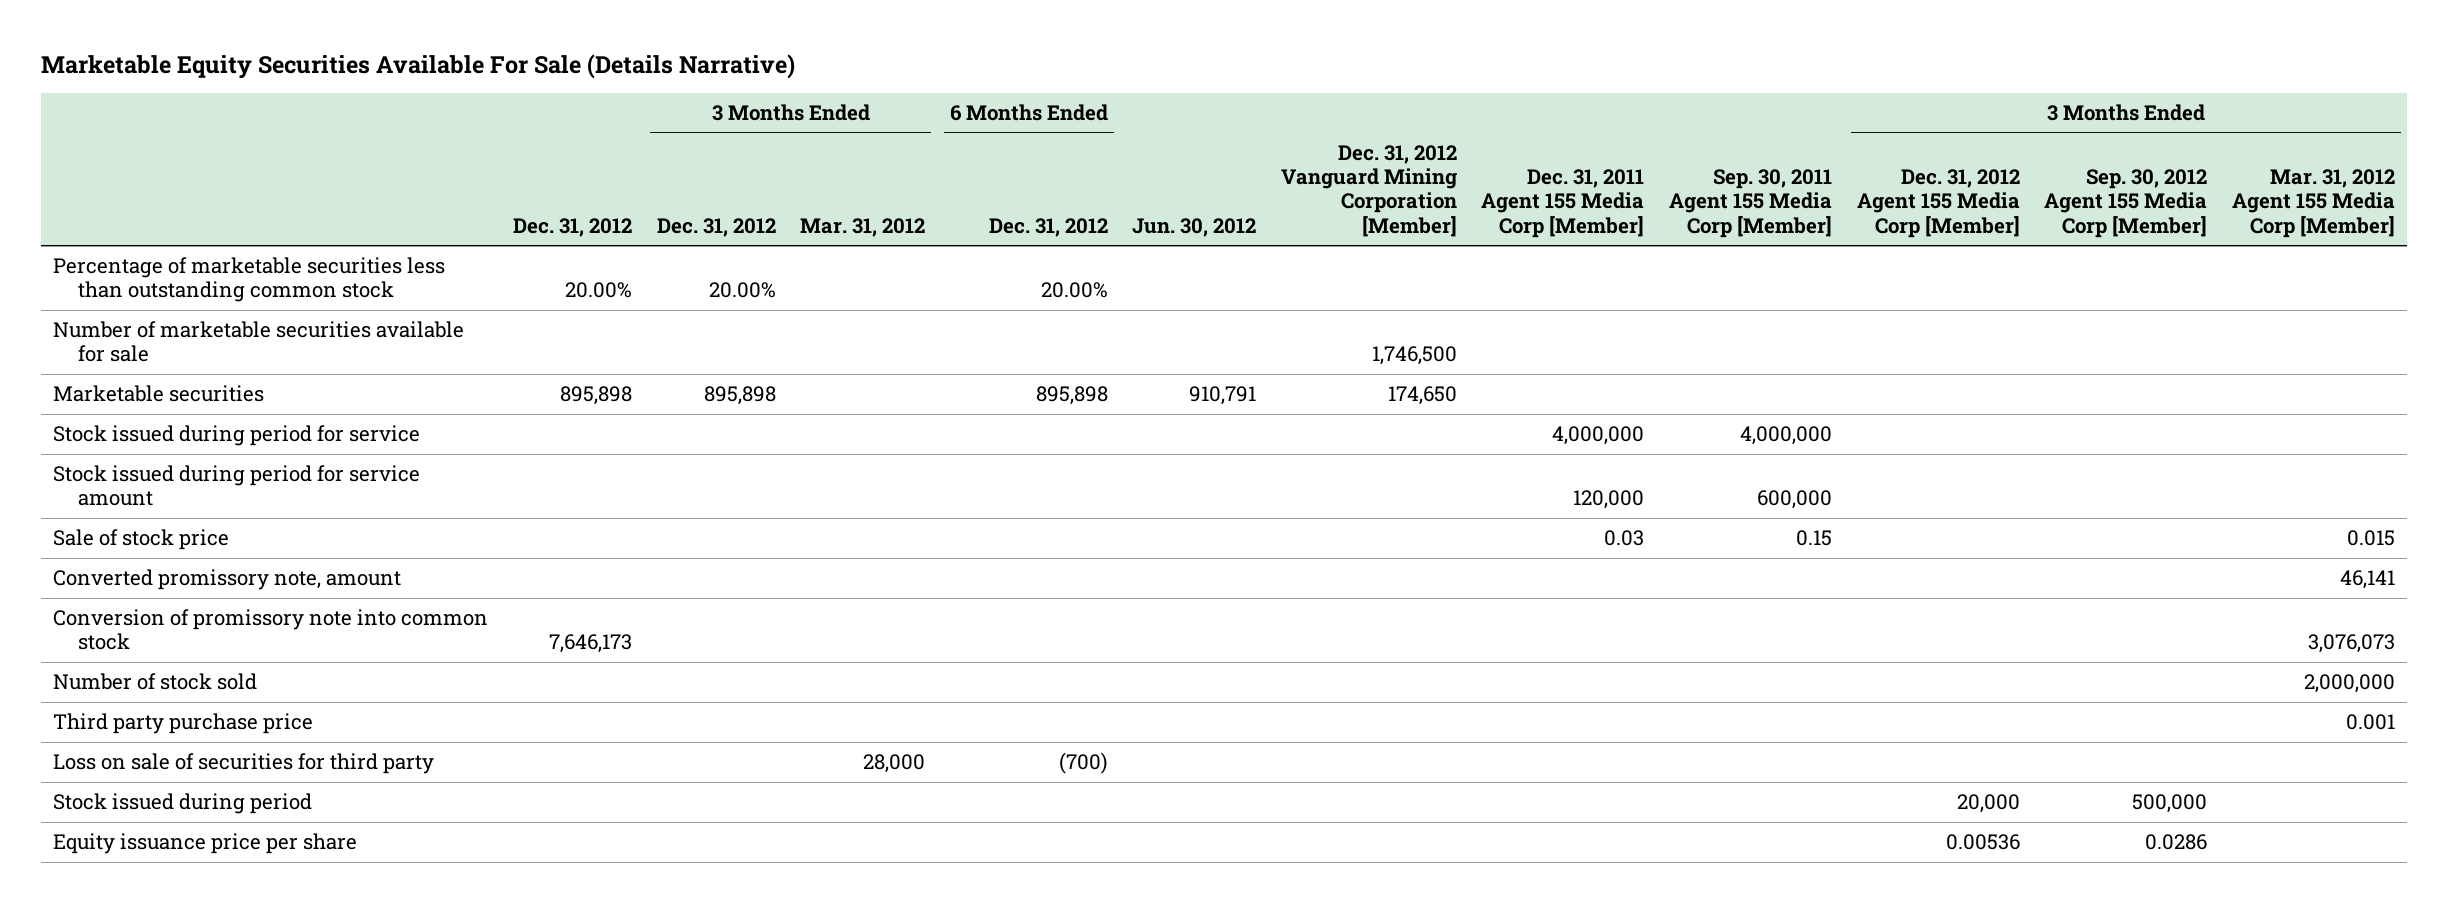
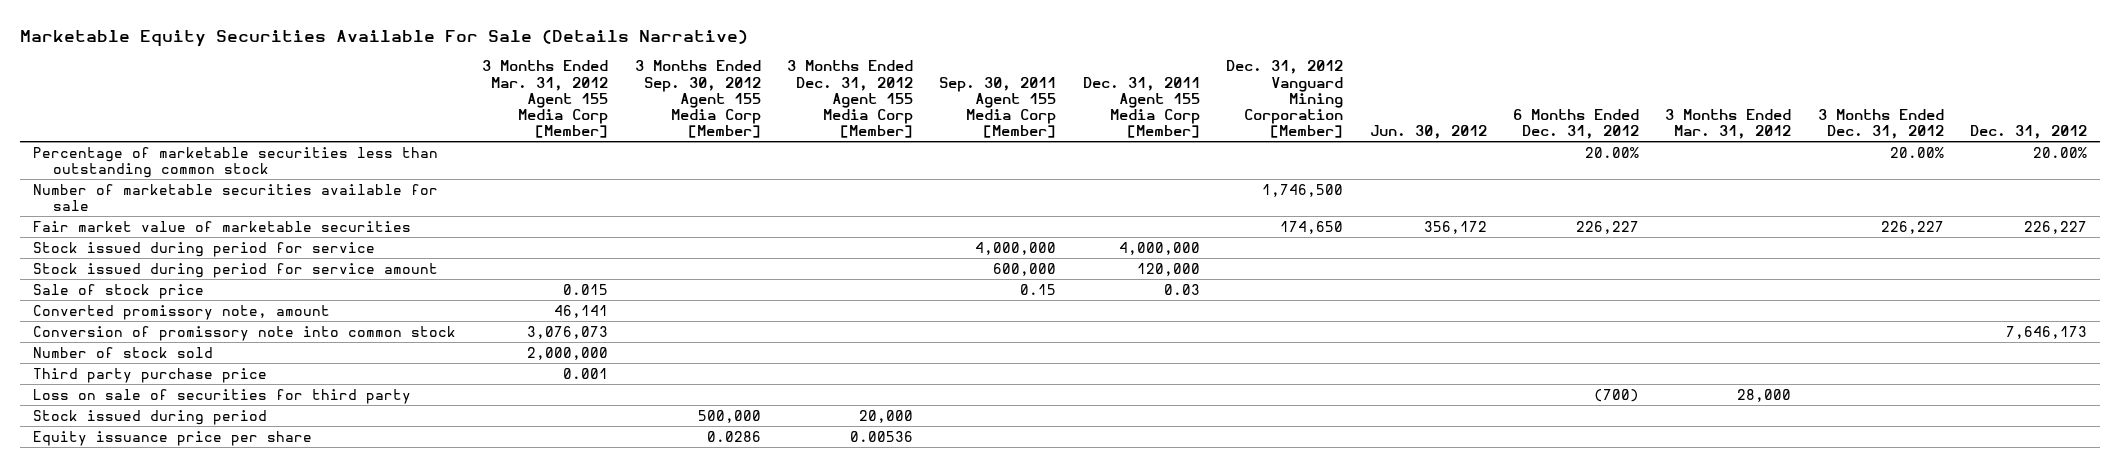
[53,385,265,403] Marketable securities -> [33,220,412,232] Fair market value of marketable securities
[559,386,632,406] 895,898 -> [2023,220,2087,234] 226,227
[703,386,776,406] 895,898 -> [1880,220,1944,234] 226,227
[1035,386,1108,406] 895,898 -> [1575,220,1639,234] 226,227
[1189,386,1257,406] 910,791 -> [1423,220,1487,234] 356,172

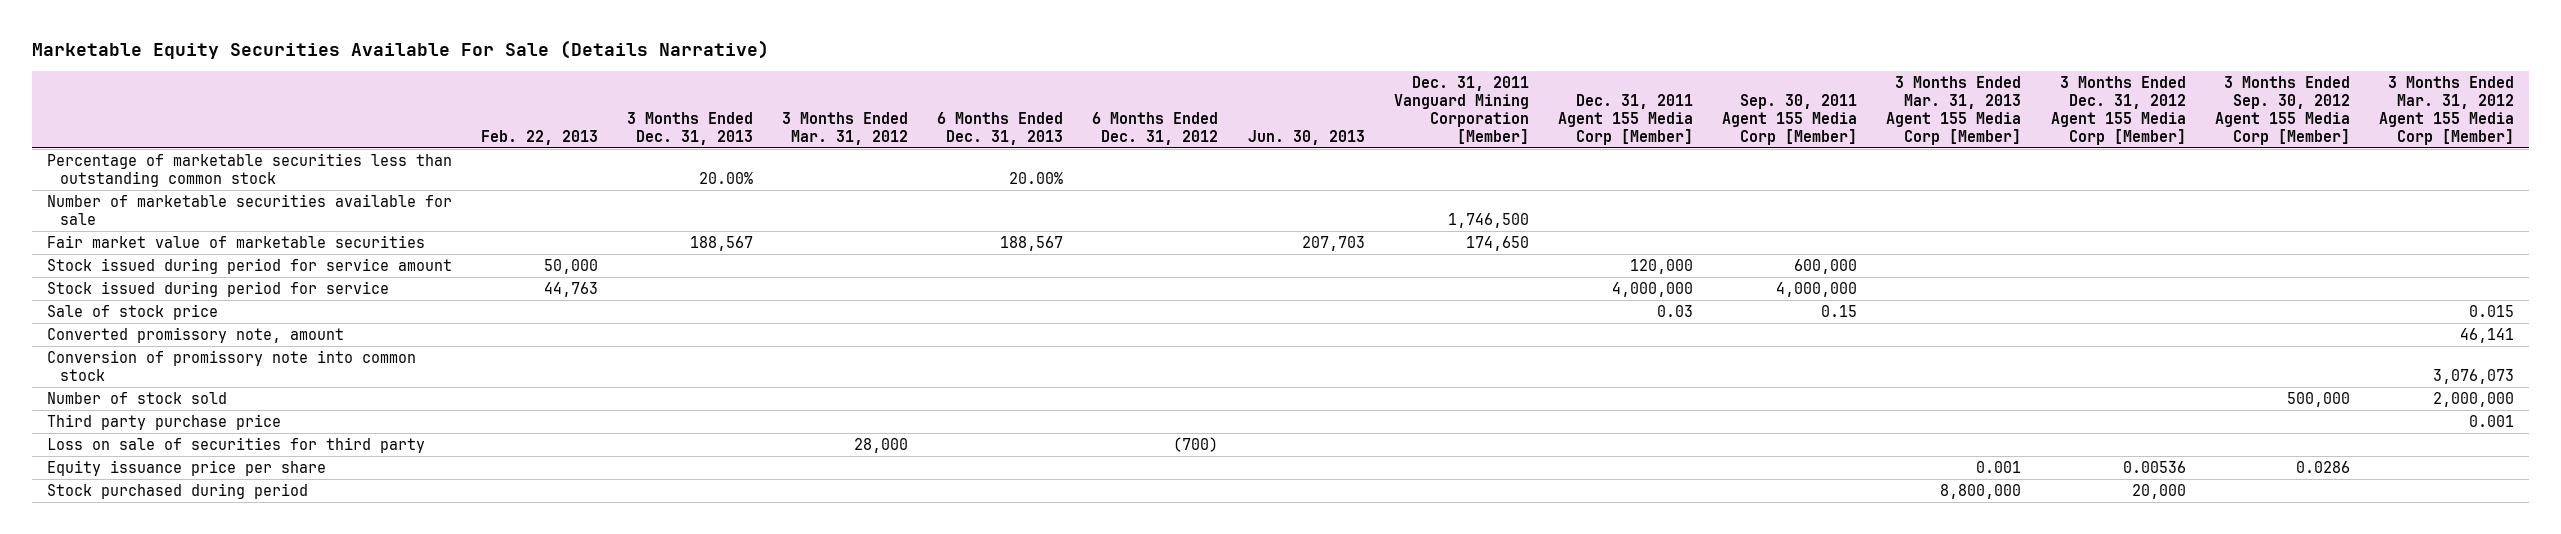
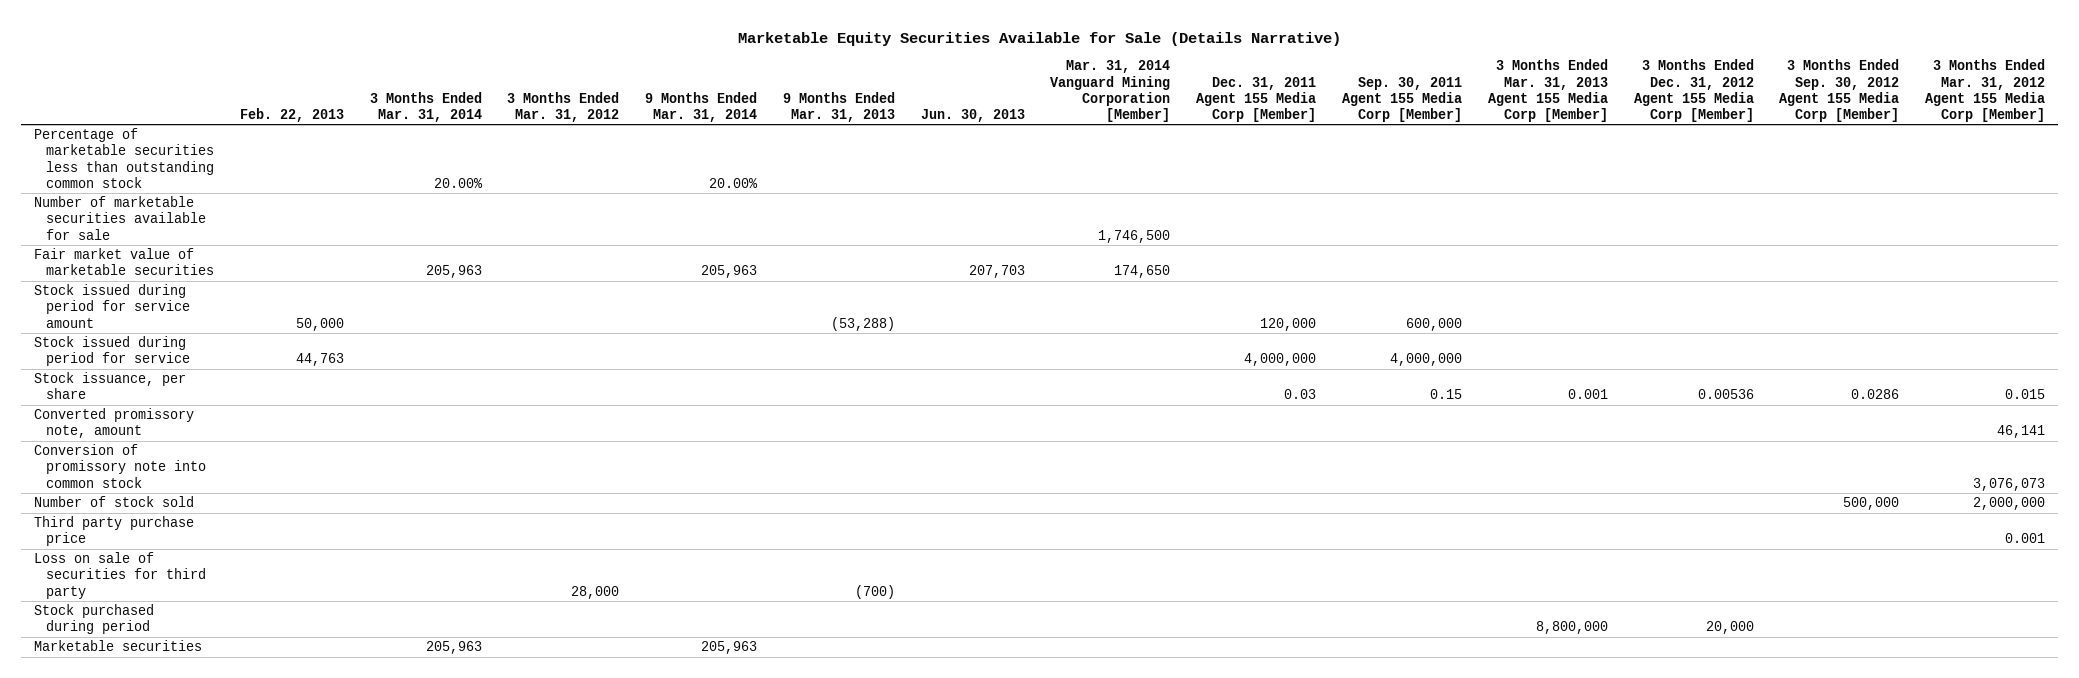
[31,39,769,59] Marketable Equity Securities Available For Sale (Details Narrative) -> [737,31,1341,46] Marketable Equity Securities Available for Sale (Details Narrative)
[626,111,753,145] 3 Months Ended Dec. 31, 2013 -> none
[937,111,1064,145] 6 Months Ended Dec. 31, 2013 -> none
[1092,111,1219,145] 6 Months Ended Dec. 31, 2012 -> none
[1393,75,1529,144] Dec. 31, 2011 Vanguard Mining Corporation [Member] -> none
none -> [369,91,482,122] 3 Months Ended Mar. 31, 2014
none -> [645,91,758,122] 9 Months Ended Mar. 31, 2014
none -> [782,91,895,122] 9 Months Ended Mar. 31, 2013
none -> [1050,60,1171,122] Mar. 31, 2014 Vanguard Mining Corporation [Member]
[46,303,218,320] Sale of stock price -> none
none -> [34,372,187,400] Stock issuance, per share
[46,459,326,476] Equity issuance price per share -> none
none -> [34,640,203,652] Marketable securities

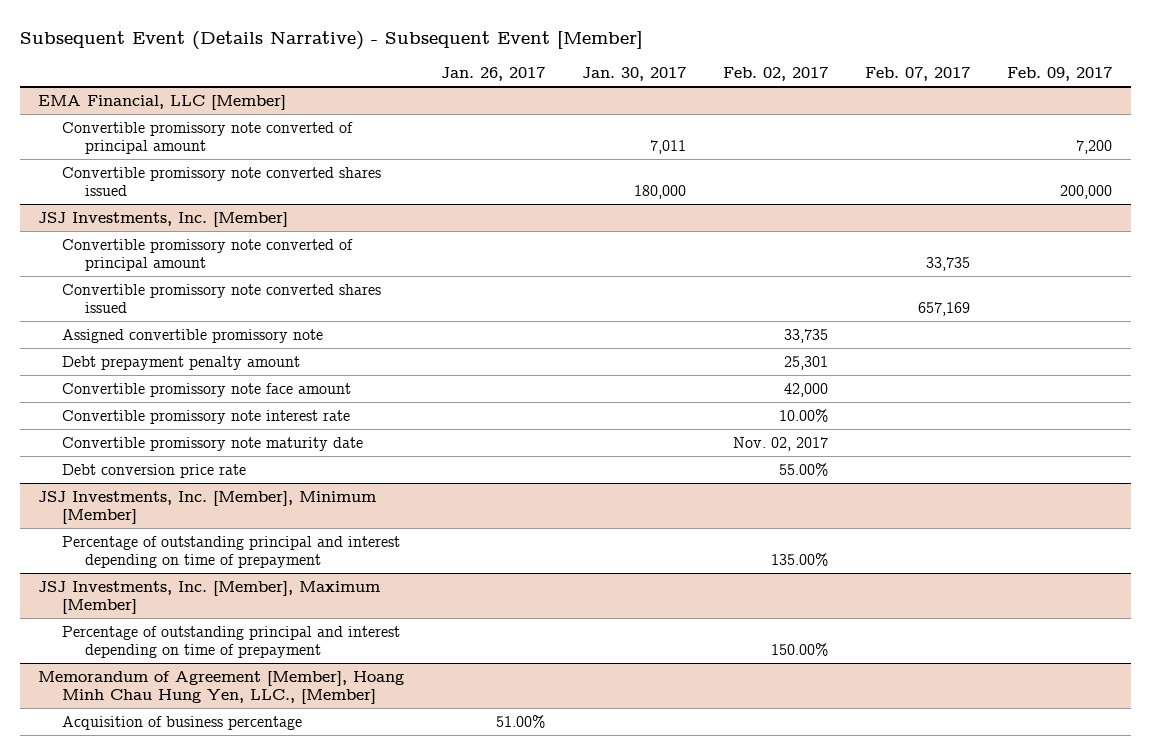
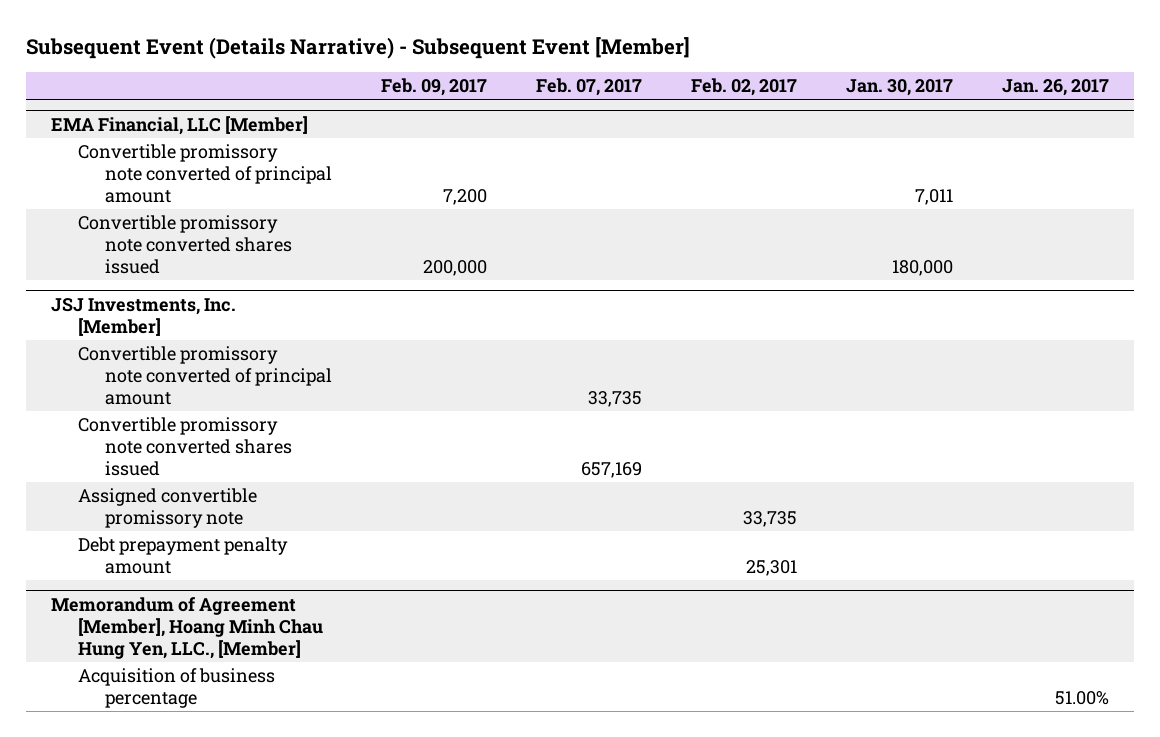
[61,383,351,398] Convertible promissory note face amount -> none
[61,410,350,425] Convertible promissory note interest rate -> none
[61,437,363,452] Convertible promissory note maturity date -> none
[61,464,246,479] Debt conversion price rate -> none
[38,491,377,524] JSJ Investments, Inc. [Member], Minimum [Member] -> none
[61,536,400,568] Percentage of outstanding principal and interest depending on time of prepayment -> none
[38,581,381,614] JSJ Investments, Inc. [Member], Maximum [Member] -> none
[61,626,400,658] Percentage of outstanding principal and interest depending on time of prepayment -> none

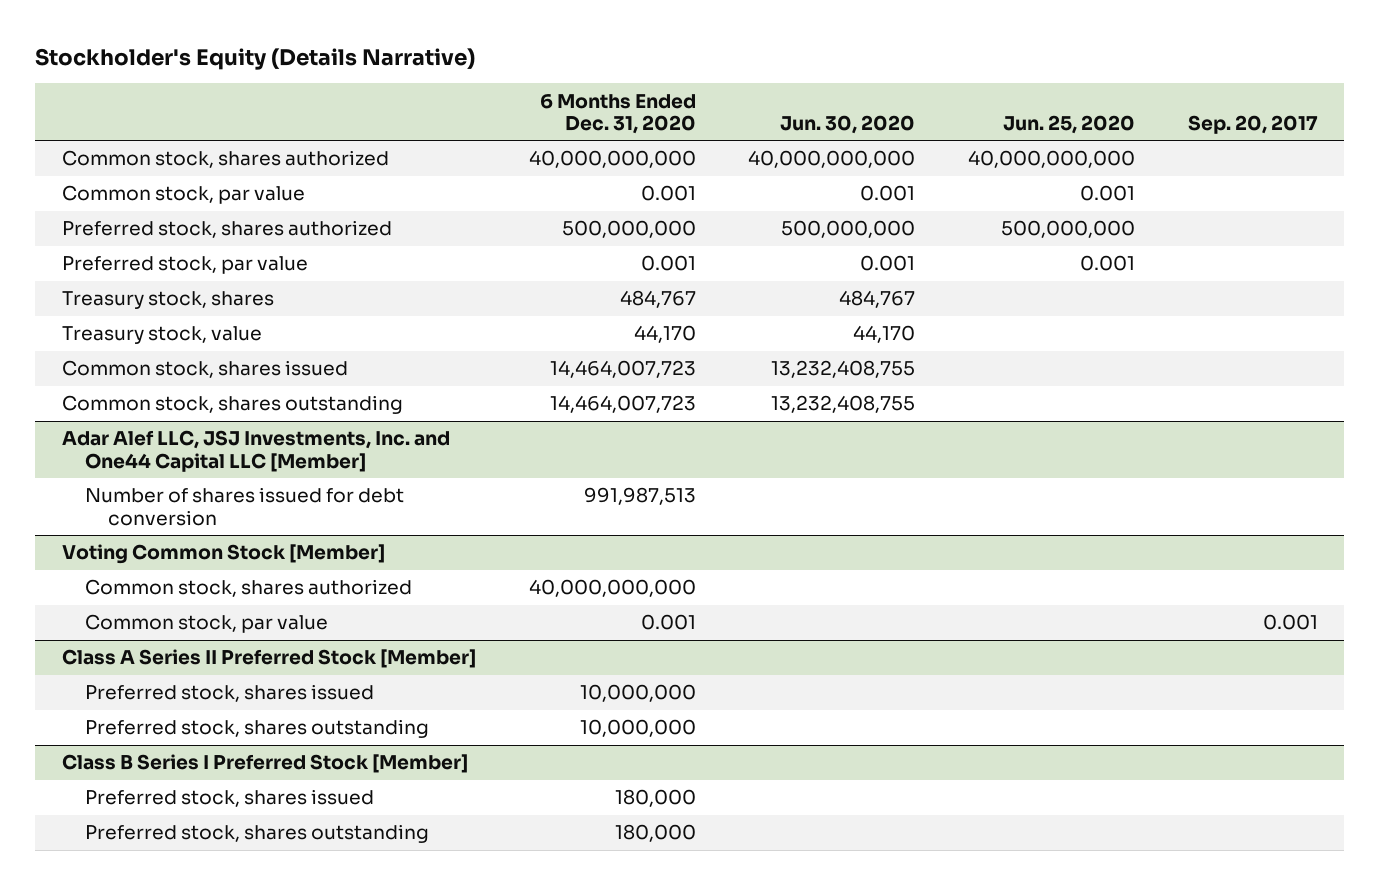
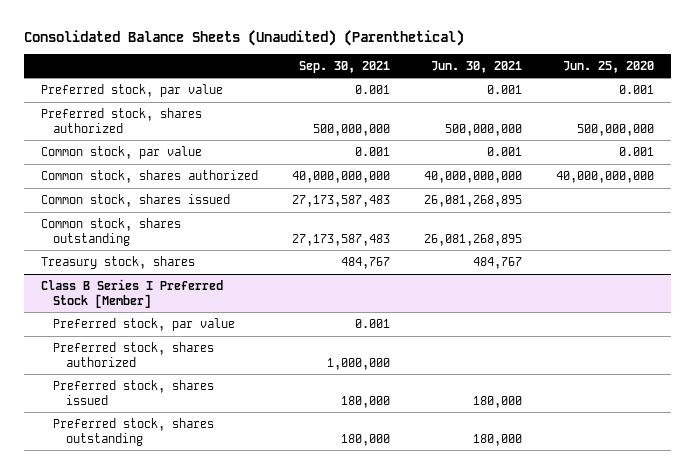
[35,47,476,70] Stockholder's Equity (Details Narrative) -> [23,29,464,46] Consolidated Balance Sheets (Unaudited) (Parenthetical)
[539,93,696,135] 6 Months Ended Dec. 31, 2020 -> none
[780,115,916,135] Jun. 30, 2020 -> none
[1187,115,1318,135] Sep. 20, 2017 -> none
none -> [298,60,390,73] Sep. 30, 2021
none -> [430,60,522,73] Jun. 30, 2021
[61,326,262,345] Treasury stock, value -> none
[61,220,392,239] Preferred stock, shares authorized -> [40,107,202,133] Preferred stock, shares authorized
[61,185,305,205] Common stock, par value -> [40,145,202,159] Common stock, par value
[61,150,389,169] Common stock, shares authorized -> [40,169,258,183] Common stock, shares authorized
[61,430,450,472] Adar Alef LLC, JSJ Investments, Inc. and One44 Capital LLC [Member] -> none
[85,487,405,526] Number of shares issued for debt conversion -> none
[61,544,385,565] Voting Common Stock [Member] -> none
[85,579,413,598] Common stock, shares authorized -> none
[85,614,329,634] Common stock, par value -> none
[61,649,476,669] Class A Series II Preferred Stock [Member] -> none
[85,684,375,703] Preferred stock, shares issued -> none
[85,719,430,739] Preferred stock, shares outstanding -> none
[61,291,274,310] Treasury stock, shares -> [40,255,195,269] Treasury stock, shares
none -> [53,317,236,331] Preferred stock, par value
none -> [53,341,215,367] Preferred stock, shares authorized

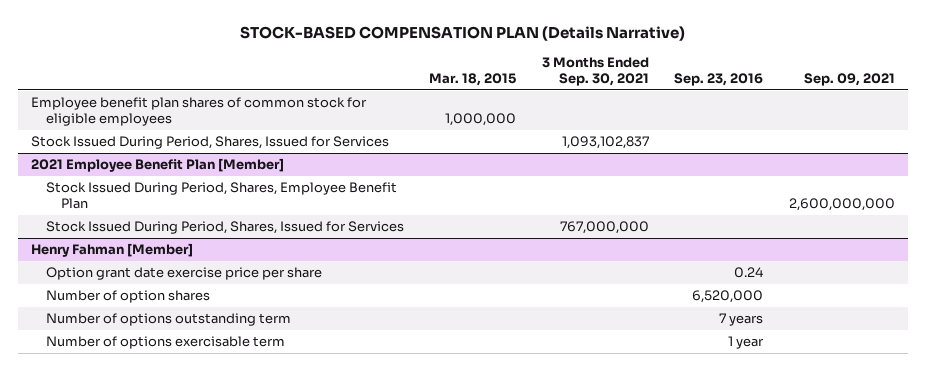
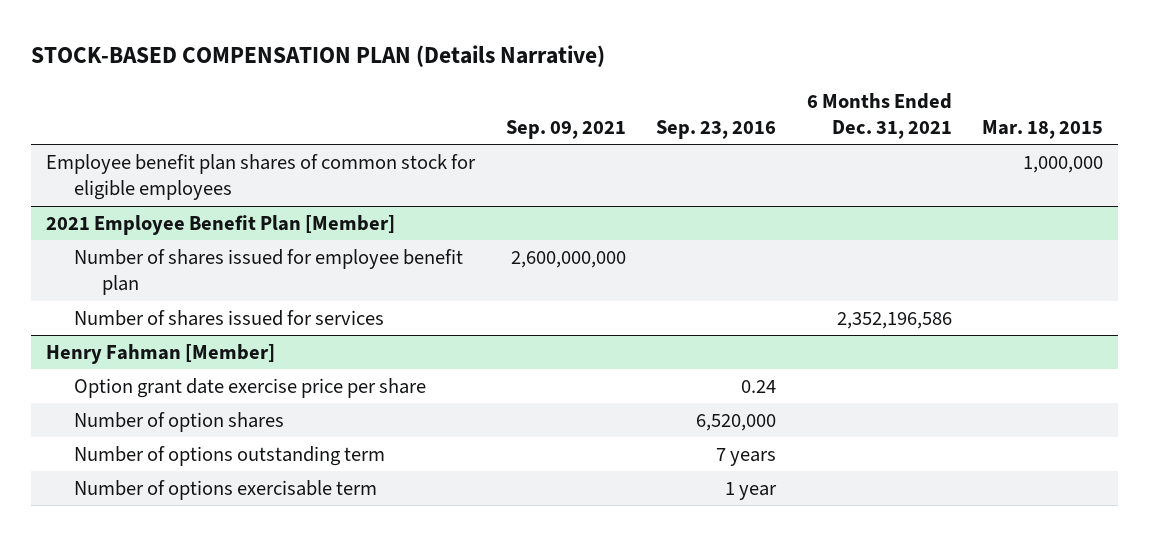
[541,57,649,86] 3 Months Ended Sep. 30, 2021 -> none
none -> [806,92,952,140] 6 Months Ended Dec. 31, 2021
[30,136,389,150] Stock Issued During Period, Shares, Issued for Services -> none
[45,182,397,209] Stock Issued During Period, Shares, Employee Benefit Plan -> [73,249,463,296] Number of shares issued for employee benefit plan
[45,221,404,235] Stock Issued During Period, Shares, Issued for Services -> [73,310,384,327] Number of shares issued for services

